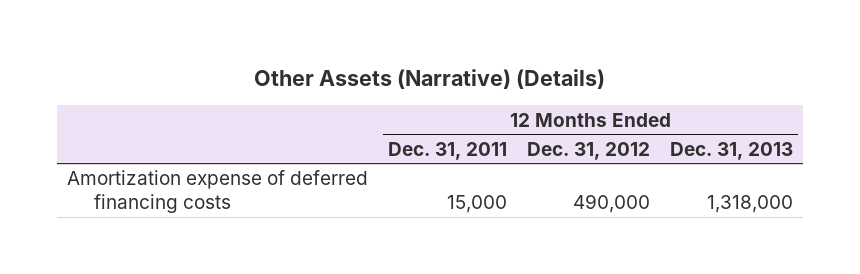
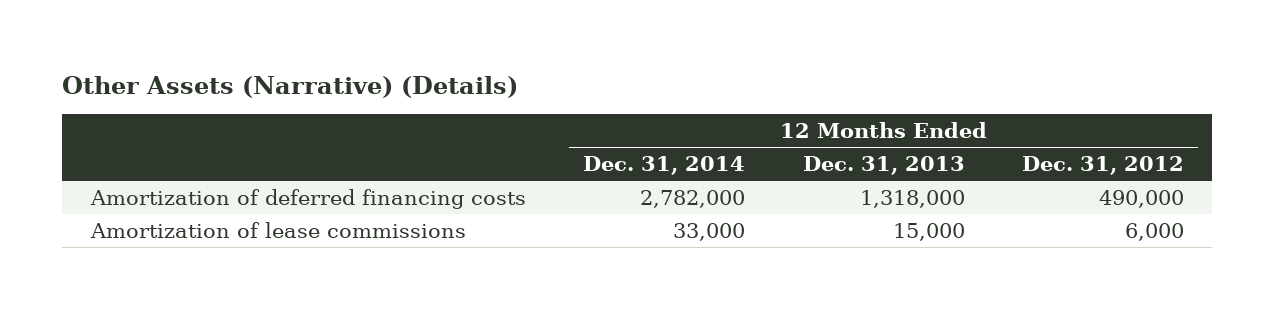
[388,141,508,160] Dec. 31, 2011 -> none
none -> [583,156,746,176] Dec. 31, 2014
[67,170,369,214] Amortization expense of deferred financing costs -> [90,188,527,209] Amortization of deferred financing costs
none -> [90,221,467,238] Amortization of lease commissions

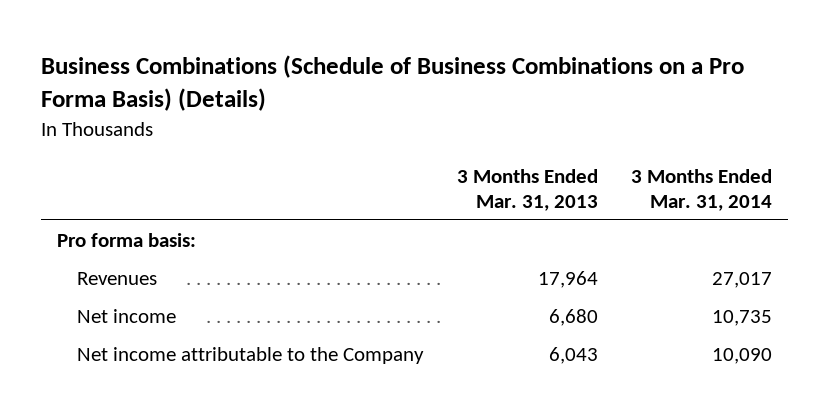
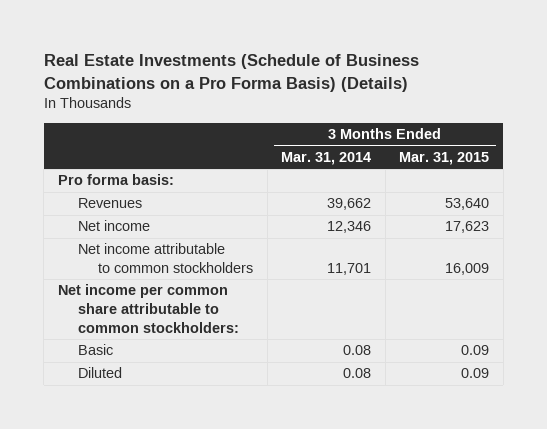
[40,54,744,111] Business Combinations (Schedule of Business Combinations on a Pro Forma Basis) (Details) -> [43,54,419,92] Real Estate Investments (Schedule of Business Combinations on a Pro Forma Basis) (Details)
[456,168,598,211] 3 Months Ended Mar. 31, 2013 -> none
none -> [399,151,490,165] Mar. 31, 2015
[711,271,772,288] 27,017 -> [327,198,372,211] 39,662
[711,309,772,326] 10,735 -> [327,221,372,234] 12,346
[77,346,425,364] Net income attributable to the Company -> [78,243,254,274] Net income attributable to common stockholders
[711,347,772,364] 10,090 -> [327,263,372,276] 11,701
none -> [57,284,240,333] Net income per common share attributable to common stockholders:
none -> [78,344,114,356] Basic
none -> [78,367,123,379] Diluted

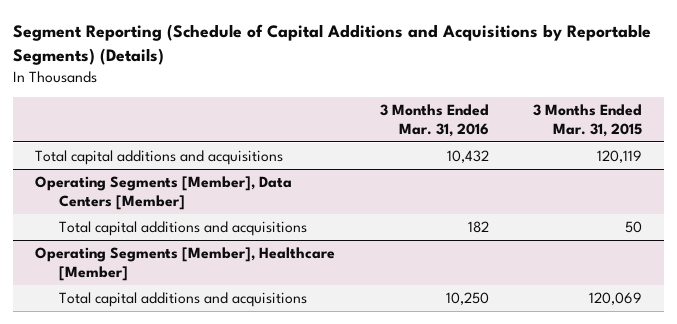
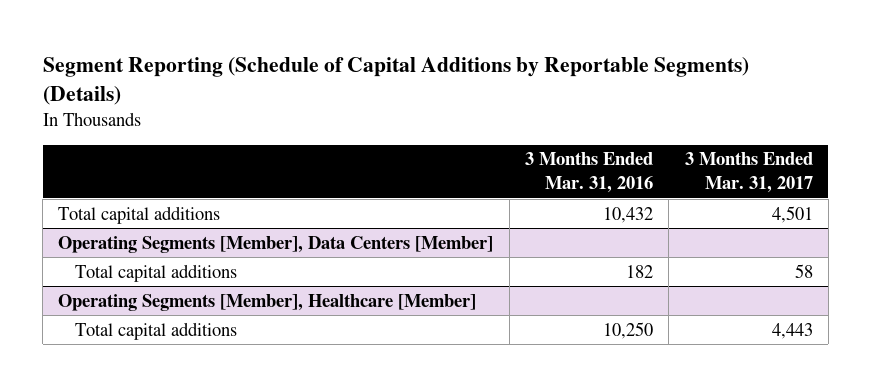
[13,24,652,66] Segment Reporting (Schedule of Capital Additions and Acquisitions by Reportable Segments) (Details) -> [42,56,749,105] Segment Reporting (Schedule of Capital Additions by Reportable Segments) (Details)
[532,104,642,138] 3 Months Ended Mar. 31, 2015 -> none
none -> [684,152,813,194] 3 Months Ended Mar. 31, 2017
[35,149,284,165] Total capital additions and acquisitions -> [58,205,221,224] Total capital additions
[58,220,307,236] Total capital additions and acquisitions -> [75,263,238,282] Total capital additions
[58,291,307,307] Total capital additions and acquisitions -> [75,321,238,340] Total capital additions

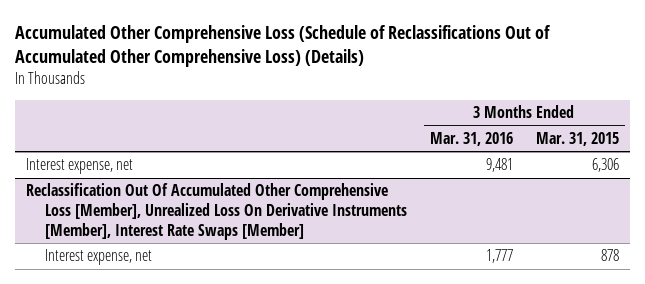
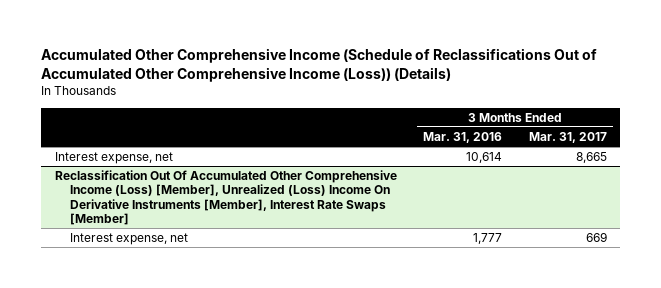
[14,24,551,68] Accumulated Other Comprehensive Loss (Schedule of Reclassifications Out of Accumulated Other Comprehensive Loss) (Details) -> [41,48,598,82] Accumulated Other Comprehensive Income (Schedule of Reclassifications Out of Accumulated Other Comprehensive Income (Loss)) (Details)
[535,131,619,146] Mar. 31, 2015 -> none
none -> [528,132,607,144] Mar. 31, 2017
[485,158,513,173] 9,481 -> [466,152,503,164] 10,614
[25,183,408,240] Reclassification Out Of Accumulated Other Comprehensive Loss [Member], Unrealized Loss On Derivative Instruments [Member], Interest Rate Swaps [Member] -> [54,170,397,225] Reclassification Out Of Accumulated Other Comprehensive Income (Loss) [Member], Unrealized (Loss) Income On Derivative Instruments [Member], Interest Rate Swaps [Member]

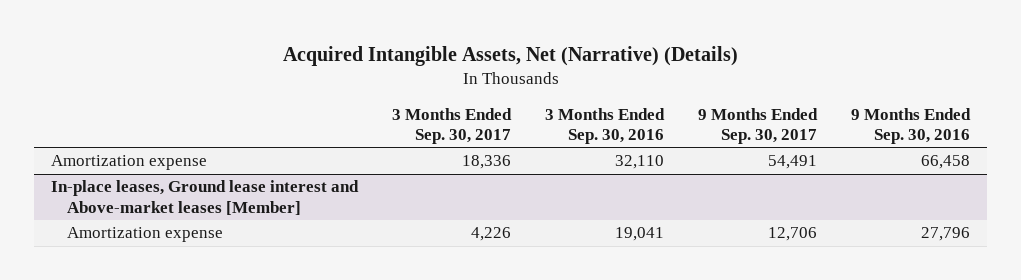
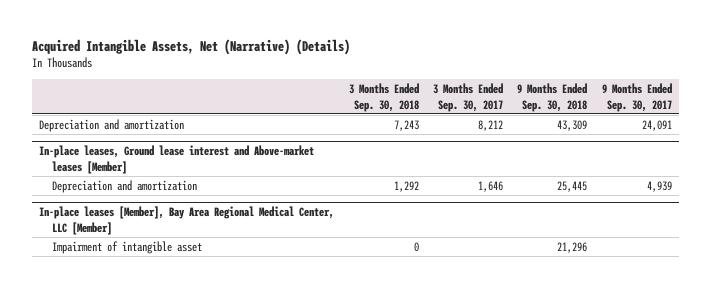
[545,107,666,144] 3 Months Ended Sep. 30, 2016 -> none
[851,107,972,144] 9 Months Ended Sep. 30, 2016 -> none
none -> [348,83,419,112] 3 Months Ended Sep. 30, 2018
none -> [517,83,588,112] 9 Months Ended Sep. 30, 2018
[51,155,208,171] Amortization expense -> [39,118,185,132] Depreciation and amortization
[462,155,512,170] 18,336 -> [477,119,503,131] 8,212
[768,155,818,170] 54,491 -> [641,119,672,131] 24,091
[66,227,223,243] Amortization expense -> [52,179,198,193] Depreciation and amortization
[471,227,512,242] 4,226 -> [477,180,503,192] 1,646
[768,227,818,242] 12,706 -> [646,180,672,192] 4,939
none -> [39,206,335,235] In-place leases [Member], Bay Area Regional Medical Center, LLC [Member]
none -> [52,240,203,254] Impairment of intangible asset

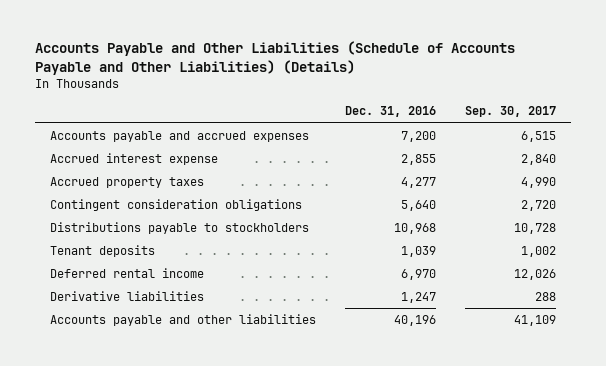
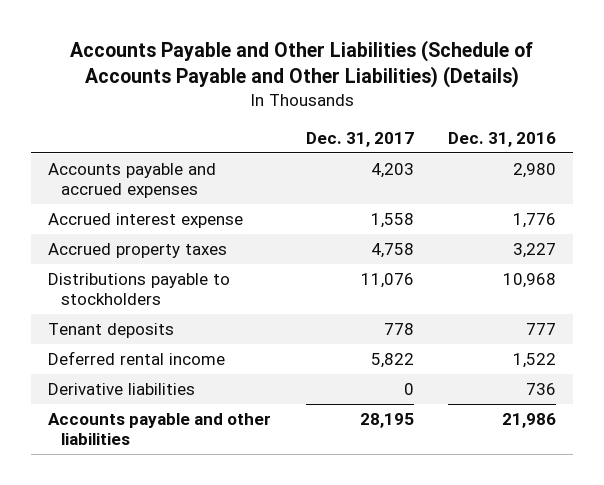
[465,106,557,118] Sep. 30, 2017 -> none
none -> [305,131,414,147] Dec. 31, 2017
[49,198,302,211] Contingent consideration obligations -> none
[401,130,437,142] 7,200 -> [513,163,557,179] 2,980
[401,153,437,165] 2,855 -> [513,213,557,229] 1,776
[401,176,437,188] 4,277 -> [513,243,557,259] 3,227
[401,245,437,257] 1,039 -> [526,323,557,336] 777
[401,268,437,280] 6,970 -> [513,353,557,369] 1,522
[401,291,437,303] 1,247 -> [526,383,557,396] 736
[394,314,437,326] 40,196 -> [502,413,557,429] 21,986

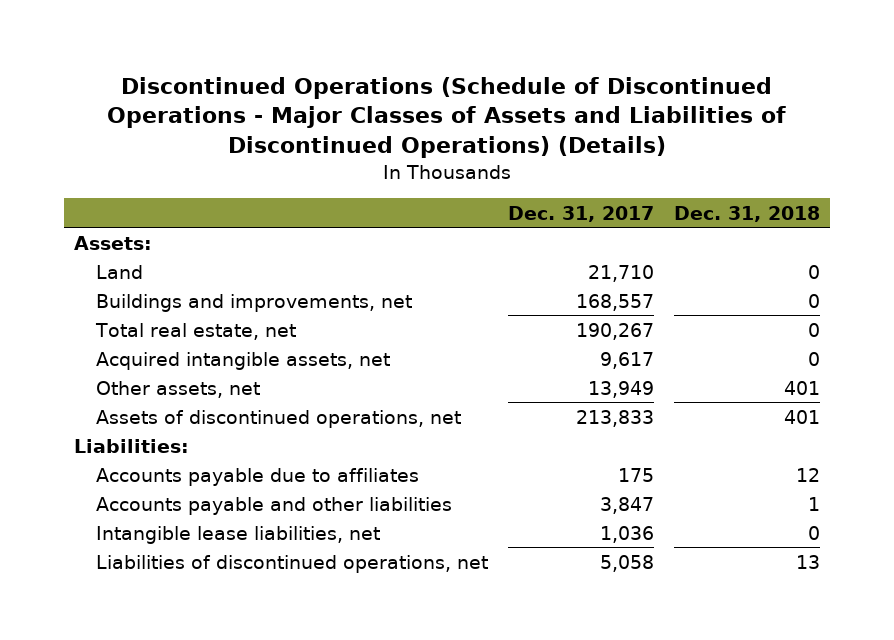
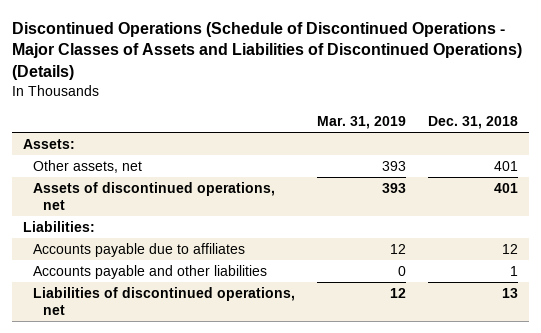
[508,205,655,222] Dec. 31, 2017 -> none
none -> [316,115,406,129] Mar. 31, 2019
[96,264,144,279] Land -> none
[96,293,413,312] Buildings and improvements, net -> none
[95,322,297,340] Total real estate, net -> none
[96,351,391,370] Acquired intangible assets, net -> none
[96,525,381,544] Intangible lease liabilities, net -> none

